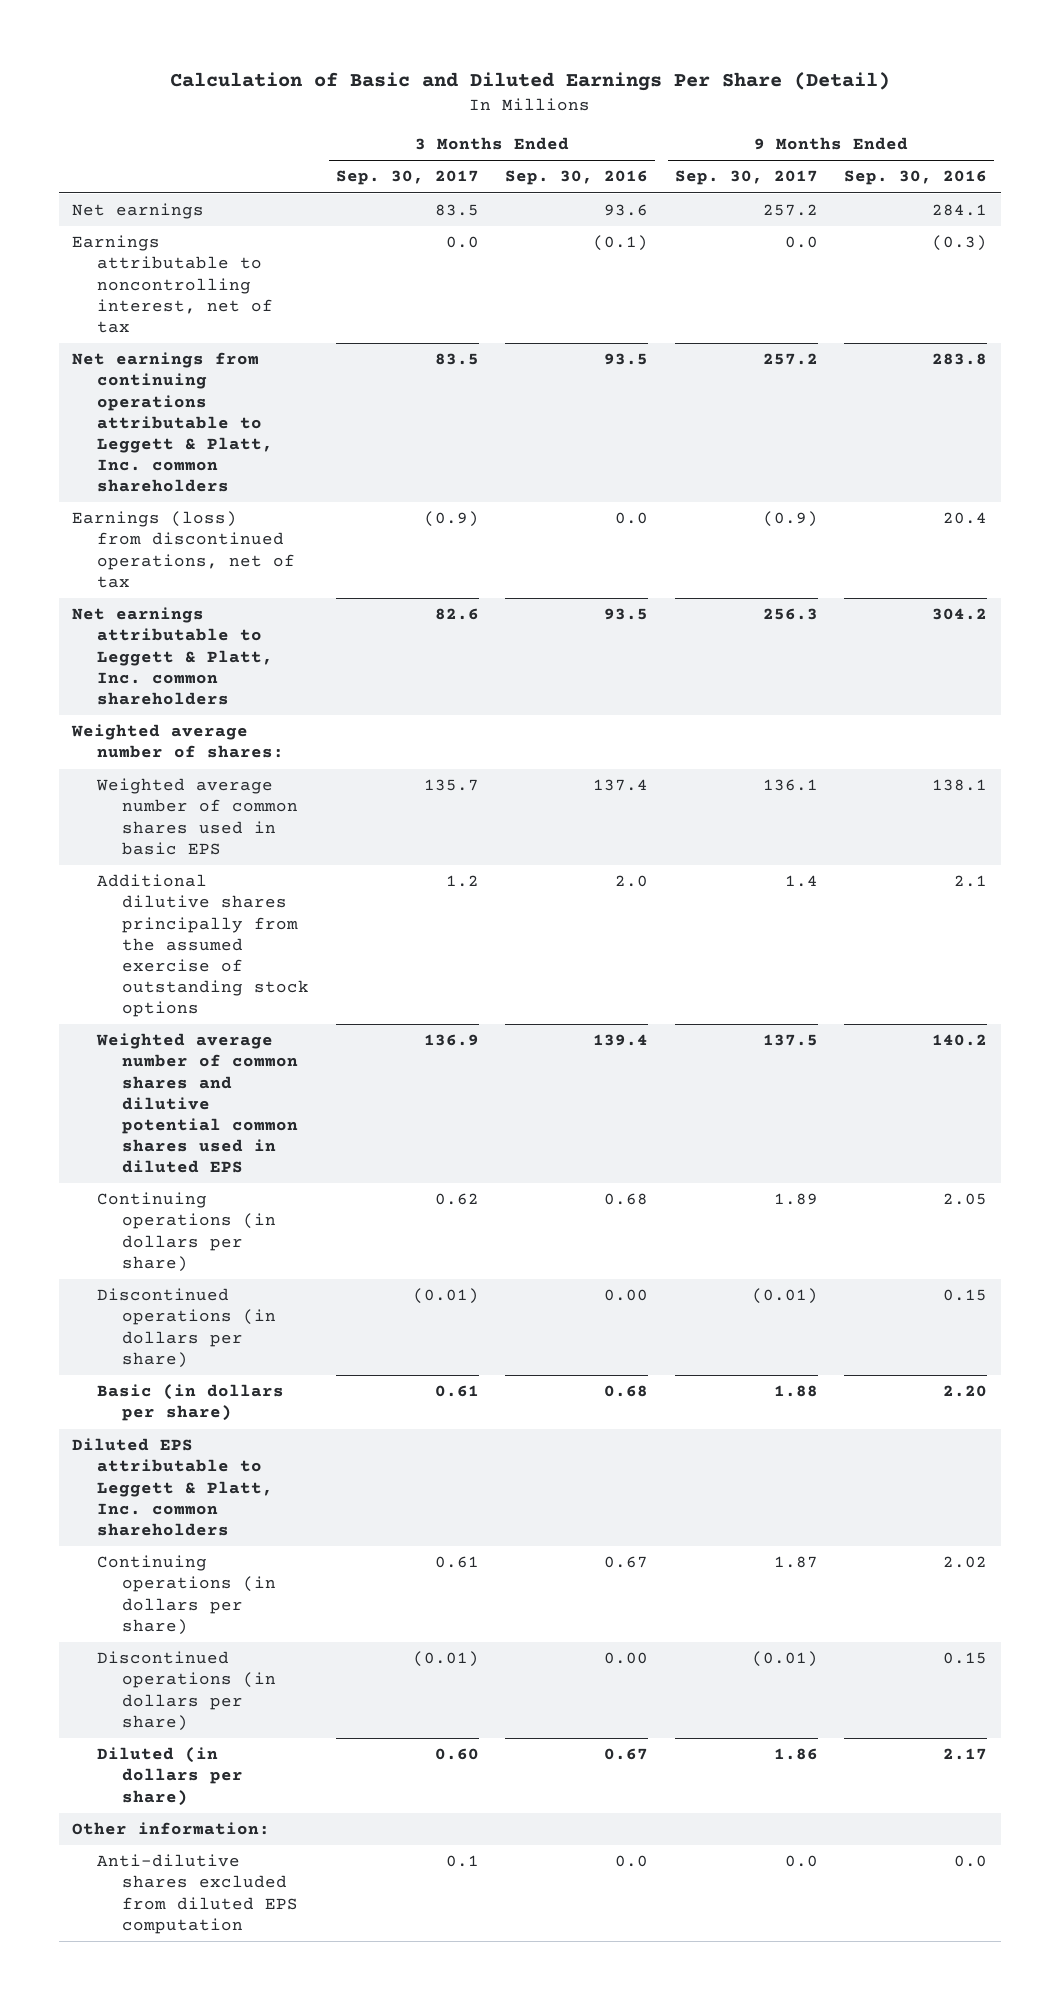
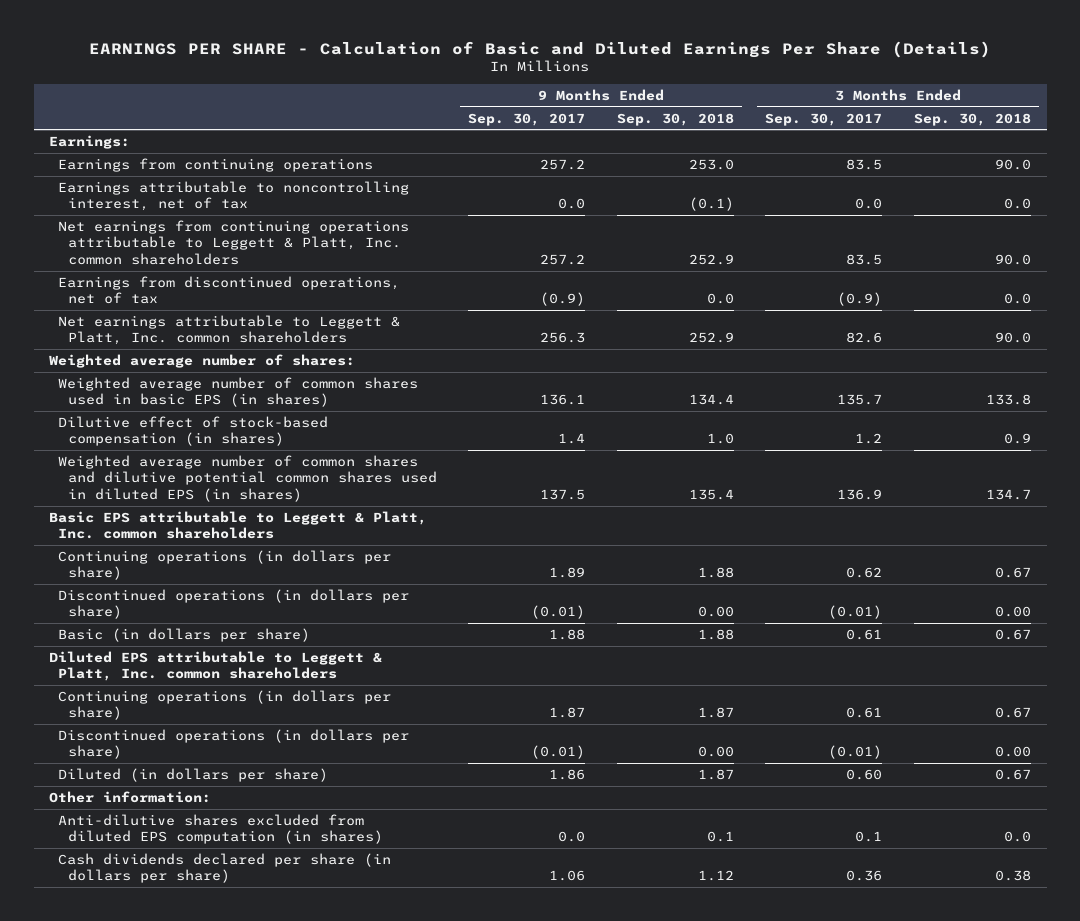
[169,72,890,92] Calculation of Basic and Diluted Earnings Per Share (Detail) -> [89,40,992,58] EARNINGS PER SHARE - Calculation of Basic and Diluted Earnings Per Share (Details)
[505,170,649,186] Sep. 30, 2016 -> none
[844,170,988,186] Sep. 30, 2016 -> none
none -> [616,112,734,126] Sep. 30, 2018
none -> [913,112,1031,126] Sep. 30, 2018
none -> [49,134,131,149] Earnings:
[72,203,205,220] Net earnings -> [58,157,374,172] Earnings from continuing operations
[72,511,296,588] Earnings (loss) from discontinued operations, net of tax -> [58,275,401,305] Earnings from discontinued operations, net of tax
[96,778,299,855] Weighted average number of common shares used in basic EPS -> [58,376,419,408] Weighted average number of common shares used in basic EPS (in shares)
[97,874,310,1017] Additional dilutive shares principally from the assumed exercise of outstanding stock options -> [58,415,329,447] Dilutive effect of stock-based compensation (in shares)
[96,1033,299,1173] Weighted average number of common shares and dilutive potential common shares used in diluted EPS -> [58,454,437,503] Weighted average number of common shares and dilutive potential common shares used in diluted EPS (in shares)
none -> [49,510,428,540] Basic EPS attributable to Leggett & Platt, Inc. common shareholders
[97,1854,299,1934] Anti-dilutive shares excluded from diluted EPS computation -> [58,813,383,845] Anti-dilutive shares excluded from diluted EPS computation (in shares)
none -> [58,852,392,884] Cash dividends declared per share (in dollars per share)

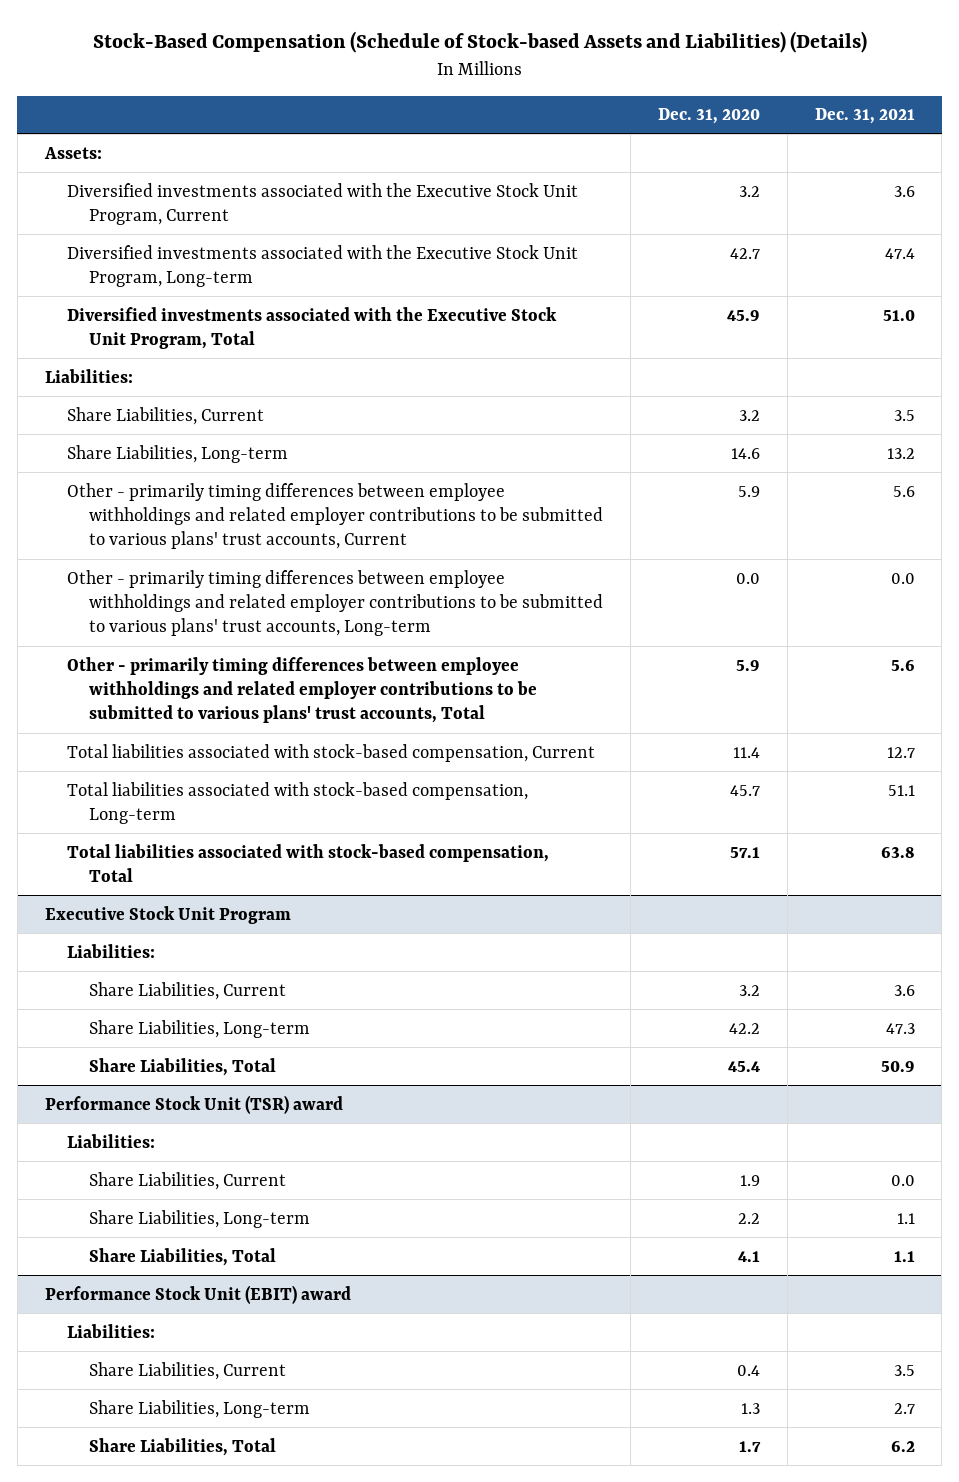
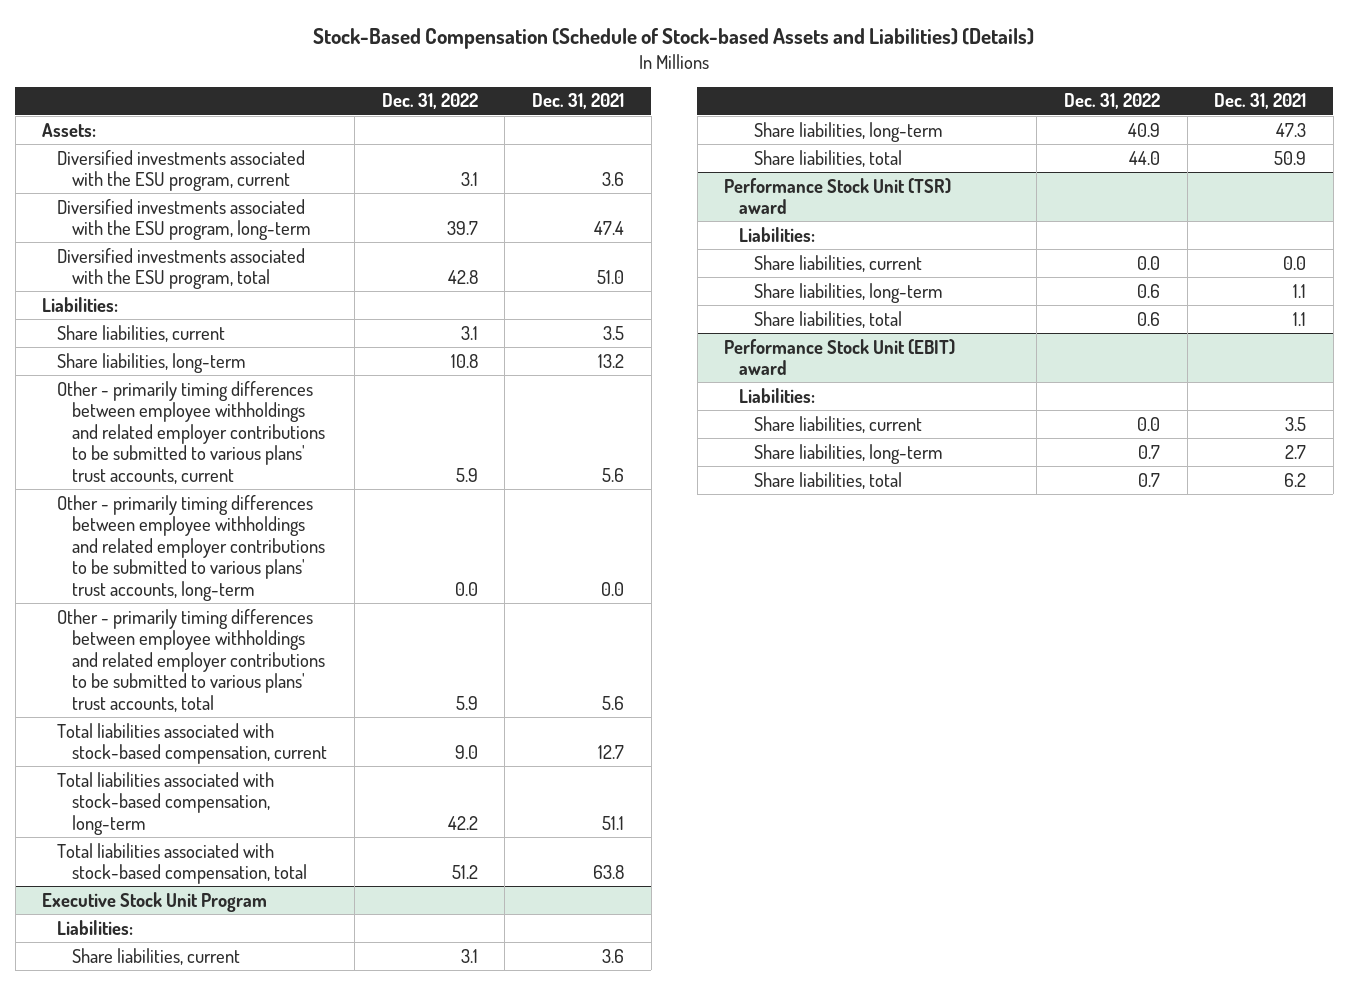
[657,108,760,125] Dec. 31, 2020 -> none
none -> [381,93,478,110] Dec. 31, 2022
[66,182,578,226] Diversified investments associated with the Executive Stock Unit Program, Current -> [57,149,306,192] Diversified investments associated with the ESU program, current
[66,244,578,288] Diversified investments associated with the Executive Stock Unit Program, Long-term -> [57,198,312,241] Diversified investments associated with the ESU program, long-term
[66,306,557,350] Diversified investments associated with the Executive Stock Unit Program, Total -> [57,247,306,290] Diversified investments associated with the ESU program, total
[66,406,264,425] Share Liabilities, Current -> [57,324,226,342] Share liabilities, current
[66,444,288,463] Share Liabilities, Long-term -> [57,352,247,373] Share liabilities, long-term
[66,482,604,550] Other - primarily timing differences between employee withholdings and related employer contributions to be submitted to various plans' trust accounts, Current -> [57,380,326,485] Other - primarily timing differences between employee withholdings and related employer contributions to be submitted to various plans' trust accounts, current
[66,569,604,637] Other - primarily timing differences between employee withholdings and related employer contributions to be submitted to various plans' trust accounts, Long-term -> [57,494,326,602] Other - primarily timing differences between employee withholdings and related employer contributions to be submitted to various plans' trust accounts, long-term
[66,656,538,724] Other - primarily timing differences between employee withholdings and related employer contributions to be submitted to various plans' trust accounts, Total -> [57,608,326,713] Other - primarily timing differences between employee withholdings and related employer contributions to be submitted to various plans' trust accounts, total
[66,743,595,762] Total liabilities associated with stock-based compensation, Current -> [57,722,328,765] Total liabilities associated with stock-based compensation, current
[66,781,528,825] Total liabilities associated with stock-based compensation, Long-term -> [57,771,275,835] Total liabilities associated with stock-based compensation, long-term
[66,843,549,883] Total liabilities associated with stock-based compensation, Total -> [57,842,308,885] Total liabilities associated with stock-based compensation, total
[89,981,287,1000] Share Liabilities, Current -> [72,947,241,965] Share liabilities, current
[89,1019,311,1038] Share Liabilities, Long-term -> [754,121,944,142] Share liabilities, long-term
[89,1057,277,1076] Share Liabilities, Total -> [754,149,903,167] Share liabilities, total
[89,1171,287,1190] Share Liabilities, Current -> [754,254,923,272] Share liabilities, current
[89,1209,311,1228] Share Liabilities, Long-term -> [754,282,944,303] Share liabilities, long-term
[89,1247,277,1266] Share Liabilities, Total -> [754,310,903,328] Share liabilities, total
[89,1361,287,1380] Share Liabilities, Current -> [754,415,923,433] Share liabilities, current
[89,1399,311,1418] Share Liabilities, Long-term -> [754,443,944,464] Share liabilities, long-term
[89,1437,277,1456] Share Liabilities, Total -> [754,471,903,489] Share liabilities, total

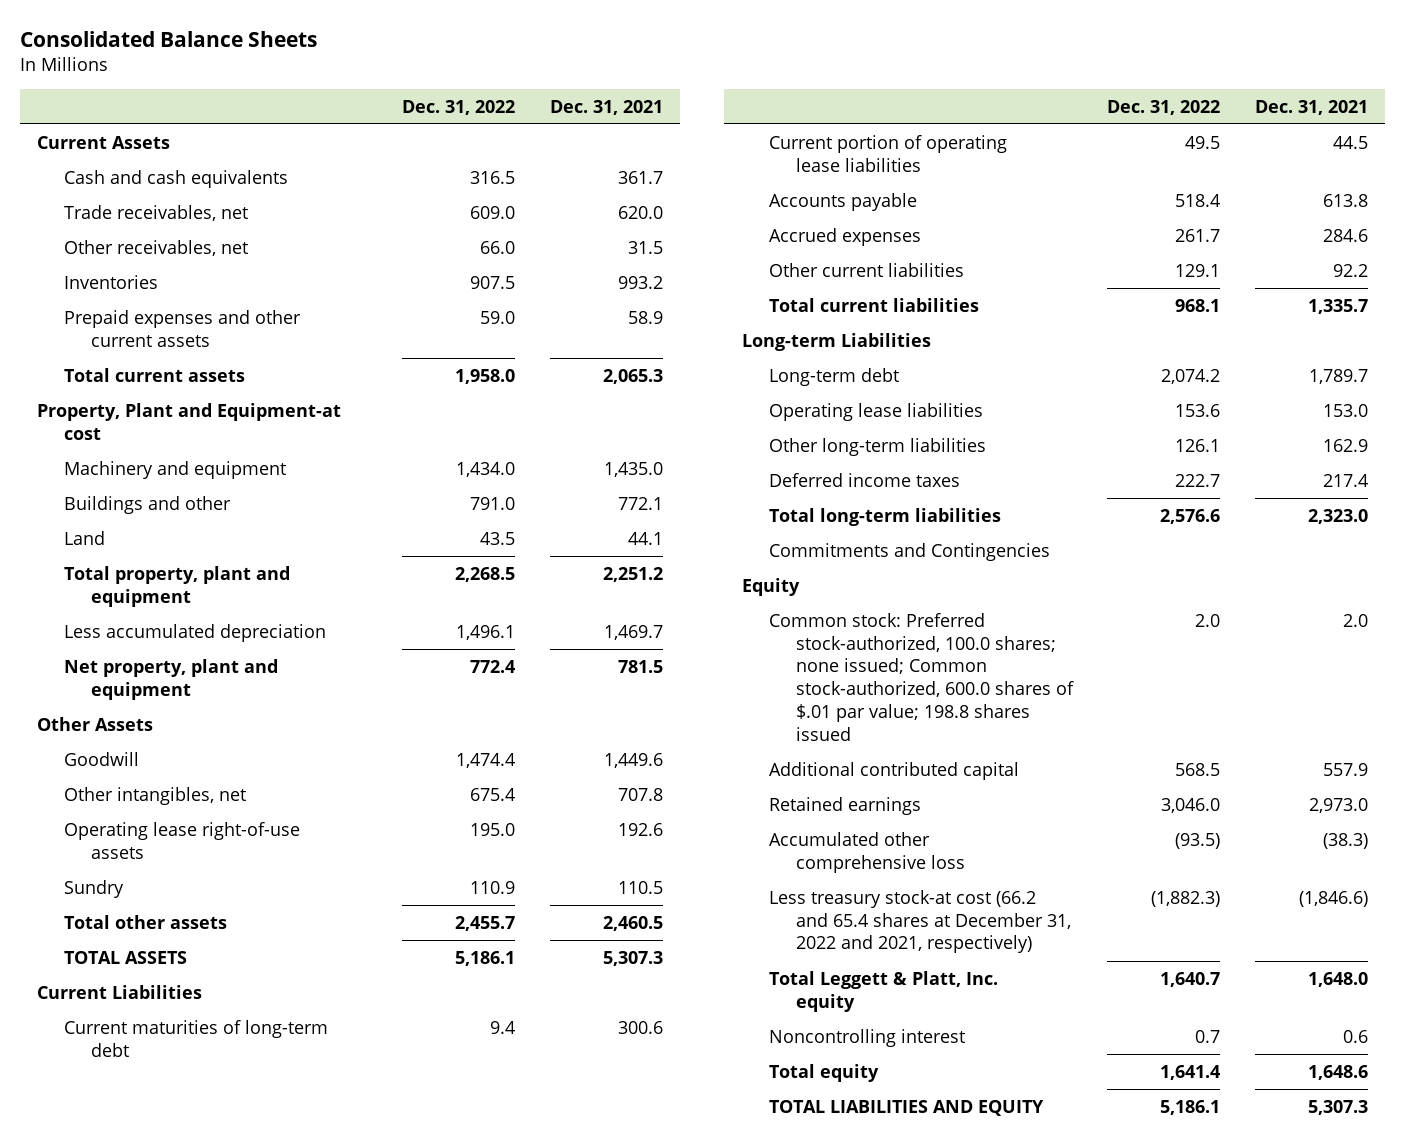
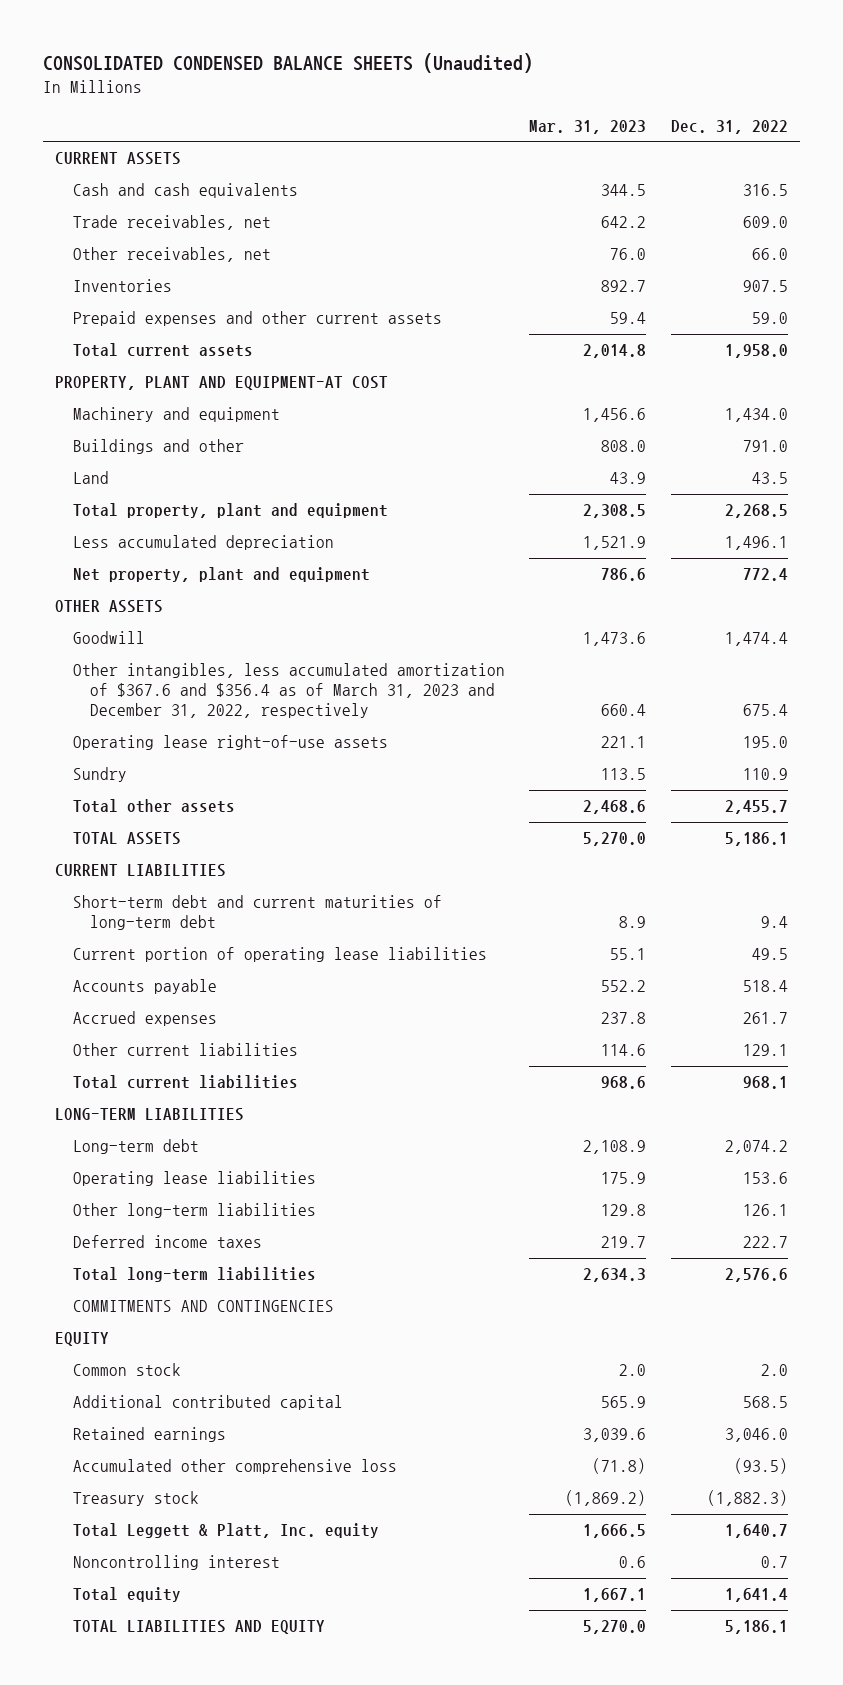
[19,31,317,48] Consolidated Balance Sheets -> [42,53,533,74] CONSOLIDATED CONDENSED BALANCE SHEETS (Unaudited)
[549,99,663,115] Dec. 31, 2021 -> none
none -> [529,119,647,134] Mar. 31, 2023
[36,135,170,149] Current Assets -> [55,152,182,166] CURRENT ASSETS
[36,402,341,440] Property, Plant and Equipment-at cost -> [55,376,389,391] PROPERTY, PLANT AND EQUIPMENT-AT COST
[36,716,153,731] Other Assets -> [55,600,164,614] OTHER ASSETS
[63,786,246,805] Other intangibles, net -> [72,663,505,719] Other intangibles, less accumulated amortization of $367.6 and $356.4 as of March 31, 2023 and December 31, 2022, respectively
[36,984,202,999] Current Liabilities -> [55,864,227,878] CURRENT LIABILITIES
[63,1019,328,1057] Current maturities of long-term debt -> [72,895,442,931] Short-term debt and current maturities of long-term debt
[741,332,931,351] Long-term Liabilities -> [55,1108,245,1122] LONG-TERM LIABILITIES
[768,612,1074,742] Common stock: Preferred stock-authorized, 100.0 shares; none issued; Common stock-authorized, 600.0 shares of $.01 par value; 198.8 shares issued -> none
[768,542,1050,561] Commitments and Contingencies -> [72,1300,334,1313] COMMITMENTS AND CONTINGENCIES
[741,577,800,596] Equity -> [55,1332,110,1347] EQUITY
none -> [72,1363,181,1377] Common stock
[768,889,1071,954] Less treasury stock-at cost (66.2 and 65.4 shares at December 31, 2022 and 2021, respectively) -> [72,1491,199,1507] Treasury stock

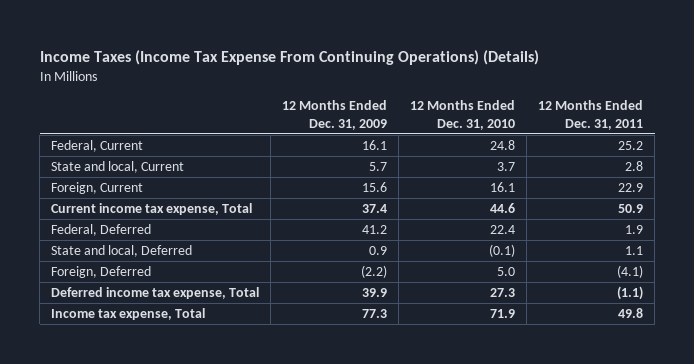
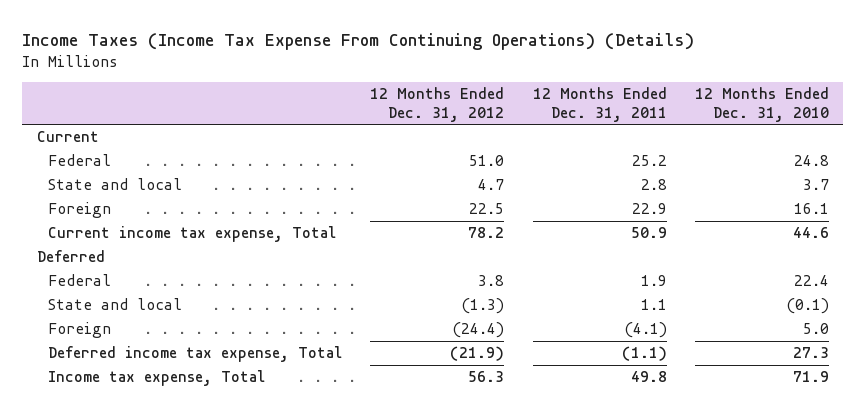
[282,100,388,130] 12 Months Ended Dec. 31, 2009 -> none
none -> [370,87,505,122] 12 Months Ended Dec. 31, 2012
none -> [36,131,99,143] Current
[51,140,144,153] Federal, Current -> [47,154,111,167] Federal
[51,161,185,174] State and local, Current -> [47,178,182,191] State and local
[51,182,144,195] Foreign, Current -> [47,202,111,219] Foreign
none -> [36,250,105,263] Deferred
[51,224,152,237] Federal, Deferred -> [47,274,111,287] Federal
[51,245,193,258] State and local, Deferred -> [47,298,182,311] State and local
[51,266,152,279] Foreign, Deferred -> [47,322,111,339] Foreign

